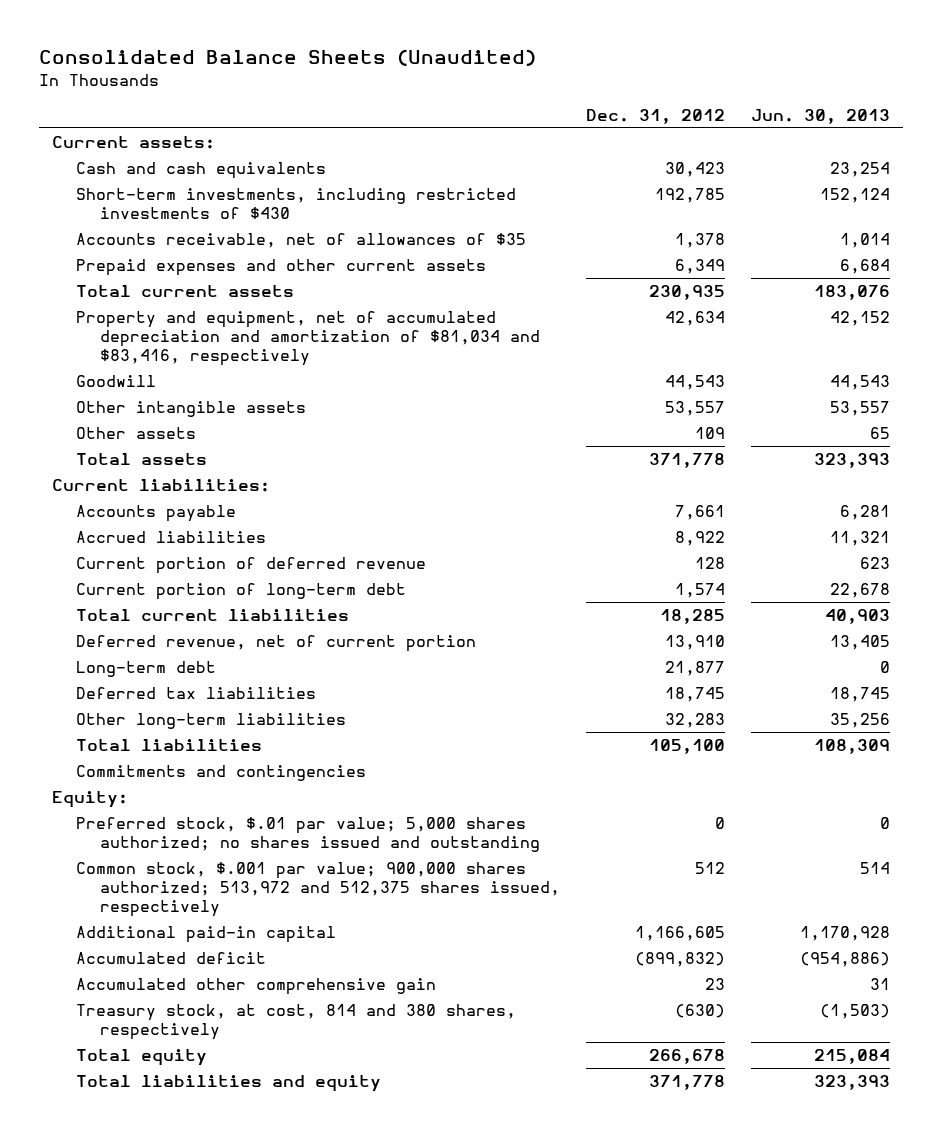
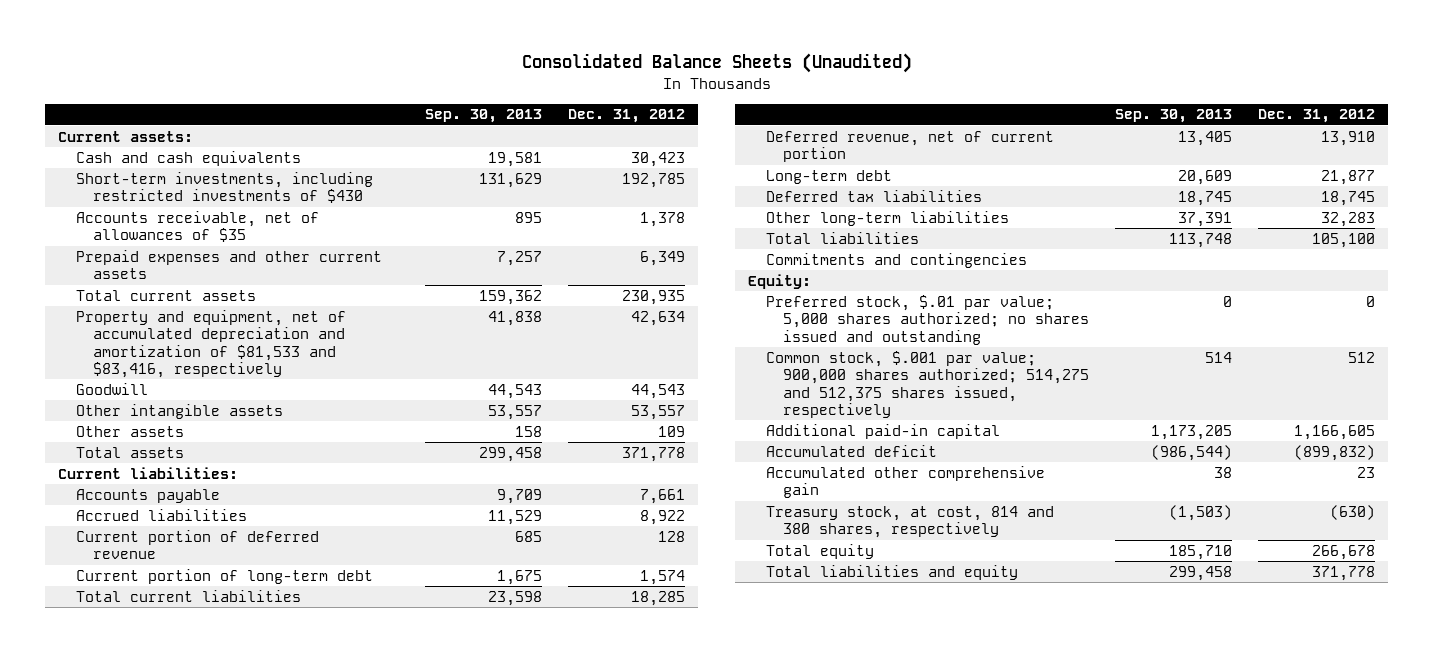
[750,108,890,124] Jun. 30, 2013 -> none
none -> [424,109,542,124] Sep. 30, 2013
[76,311,541,366] Property and equipment, net of accumulated depreciation and amortization of $81,034 and $83,416, respectively -> [75,309,346,379] Property and equipment, net of accumulated depreciation and amortization of $81,533 and $83,416, respectively
[76,862,561,917] Common stock, $.001 par value; 900,000 shares authorized; 513,972 and 512,375 shares issued, respectively -> [765,350,1090,419] Common stock, $.001 par value; 900,000 shares authorized; 514,275 and 512,375 shares issued, respectively

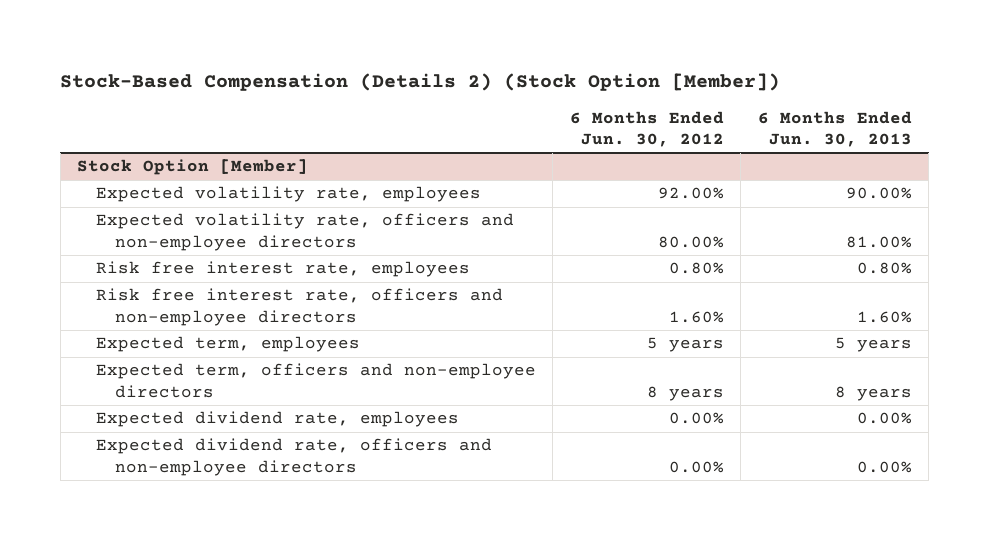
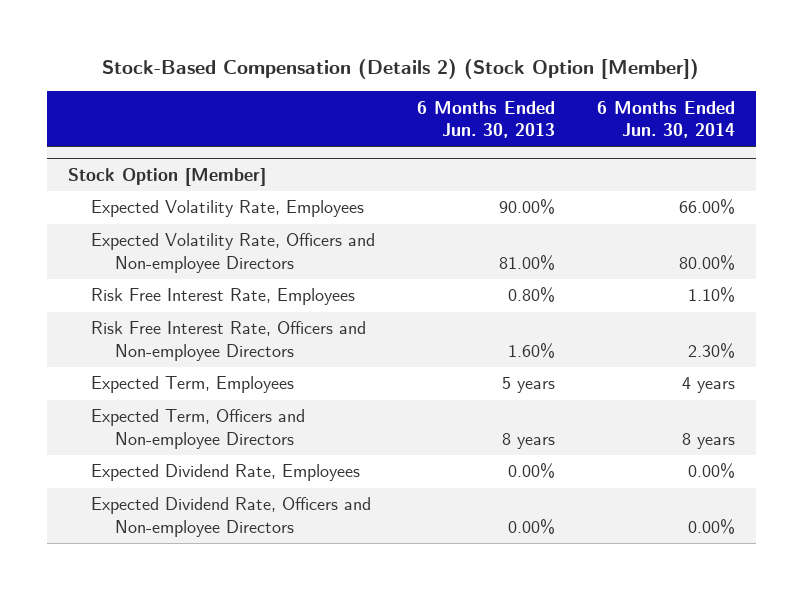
[569,110,724,148] 6 Months Ended Jun. 30, 2012 -> none
none -> [597,100,736,138] 6 Months Ended Jun. 30, 2014
[96,186,482,203] Expected volatility rate, employees -> [91,200,365,218] Expected Volatility Rate, Employees
[96,213,515,251] Expected volatility rate, officers and non-employee directors -> [91,233,376,273] Expected Volatility Rate, Officers and Non-employee Directors
[96,261,471,278] Risk free interest rate, employees -> [91,288,356,306] Risk Free Interest Rate, Employees
[96,288,504,326] Risk free interest rate, officers and non-employee directors -> [91,321,367,361] Risk Free Interest Rate, Officers and Non-employee Directors
[96,336,361,353] Expected term, employees -> [91,376,295,394] Expected Term, Employees
[96,363,537,398] Expected term, officers and non-employee directors -> [91,409,306,449] Expected Term, Officers and Non-employee Directors
[96,411,460,428] Expected dividend rate, employees -> [91,464,361,482] Expected Dividend Rate, Employees
[96,438,493,476] Expected dividend rate, officers and non-employee directors -> [91,497,372,537] Expected Dividend Rate, Officers and Non-employee Directors

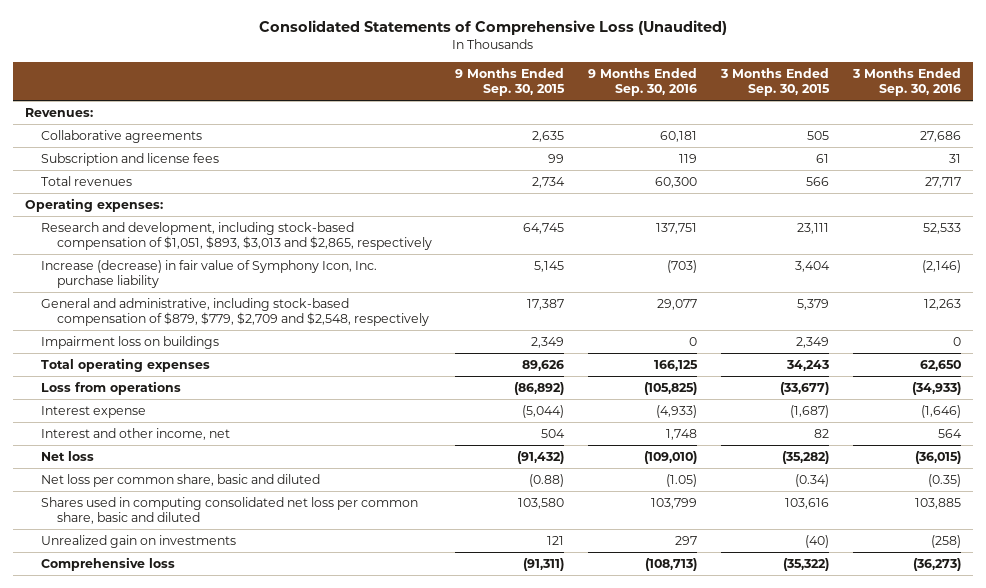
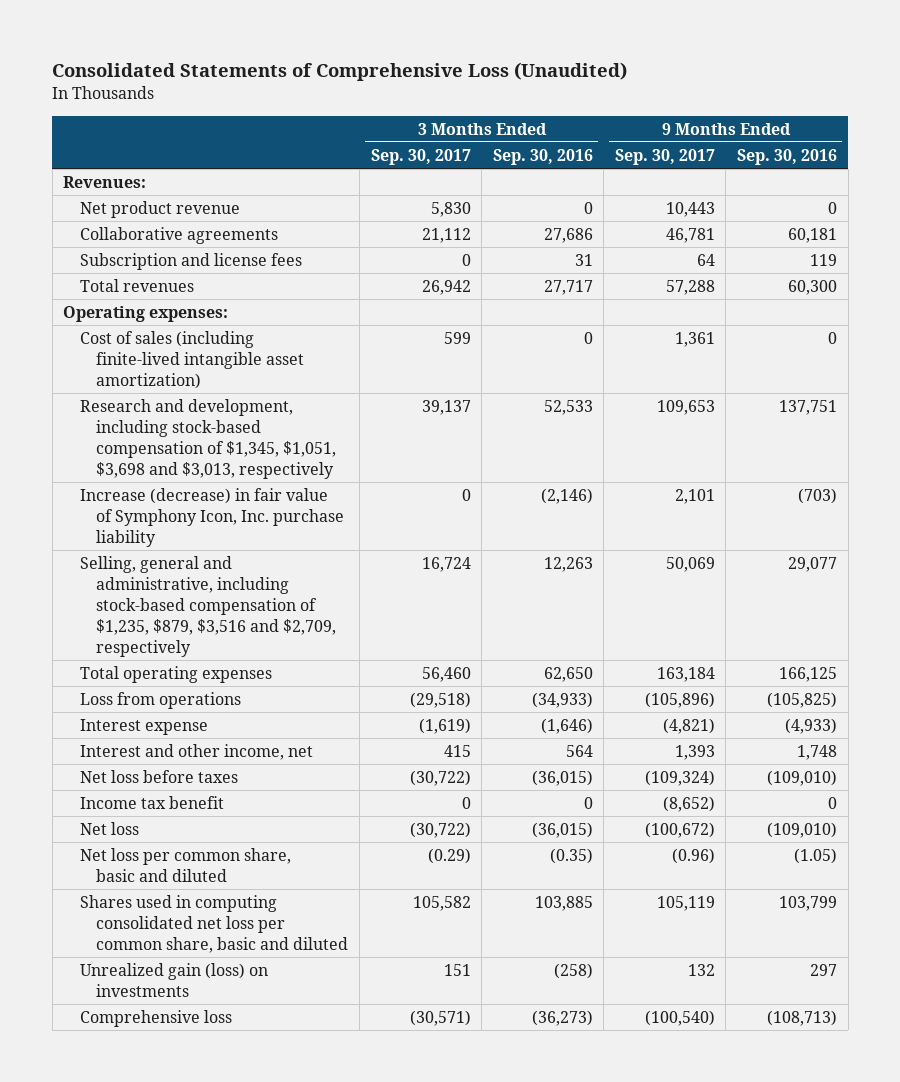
[455,67,566,97] 9 Months Ended Sep. 30, 2015 -> none
[720,67,831,97] 3 Months Ended Sep. 30, 2015 -> none
none -> [370,148,471,165] Sep. 30, 2017
none -> [614,148,715,165] Sep. 30, 2017
none -> [79,201,240,219] Net product revenue
none -> [79,331,305,389] Cost of sales (including finite-lived intangible asset amortization)
[40,221,432,251] Research and development, including stock-based compensation of $1,051, $893, $3,013 and $2,865, respectively -> [79,399,337,479] Research and development, including stock-based compensation of $1,345, $1,051, $3,698 and $3,013, respectively
[40,335,219,349] Impairment loss on buildings -> none
[40,297,429,327] General and administrative, including stock-based compensation of $879, $779, $2,709 and $2,548, respectively -> [79,556,337,657] Selling, general and administrative, including stock-based compensation of $1,235, $879, $3,516 and $2,709, respectively
none -> [79,770,238,784] Net loss before taxes
none -> [79,796,224,810] Income tax benefit
[40,534,236,548] Unrealized gain on investments -> [79,963,268,997] Unrealized gain (loss) on investments

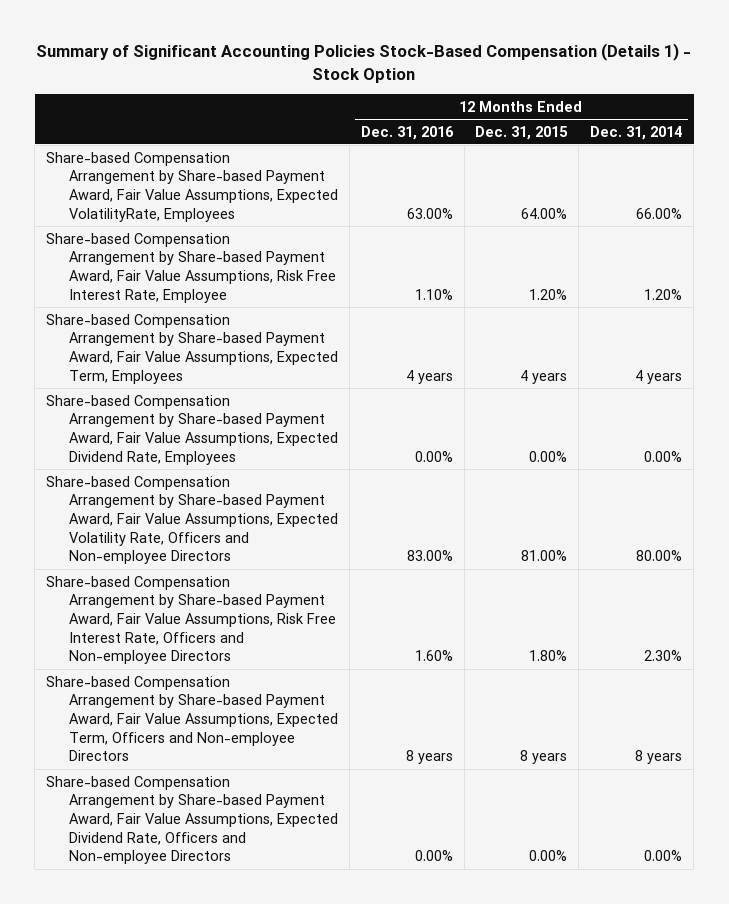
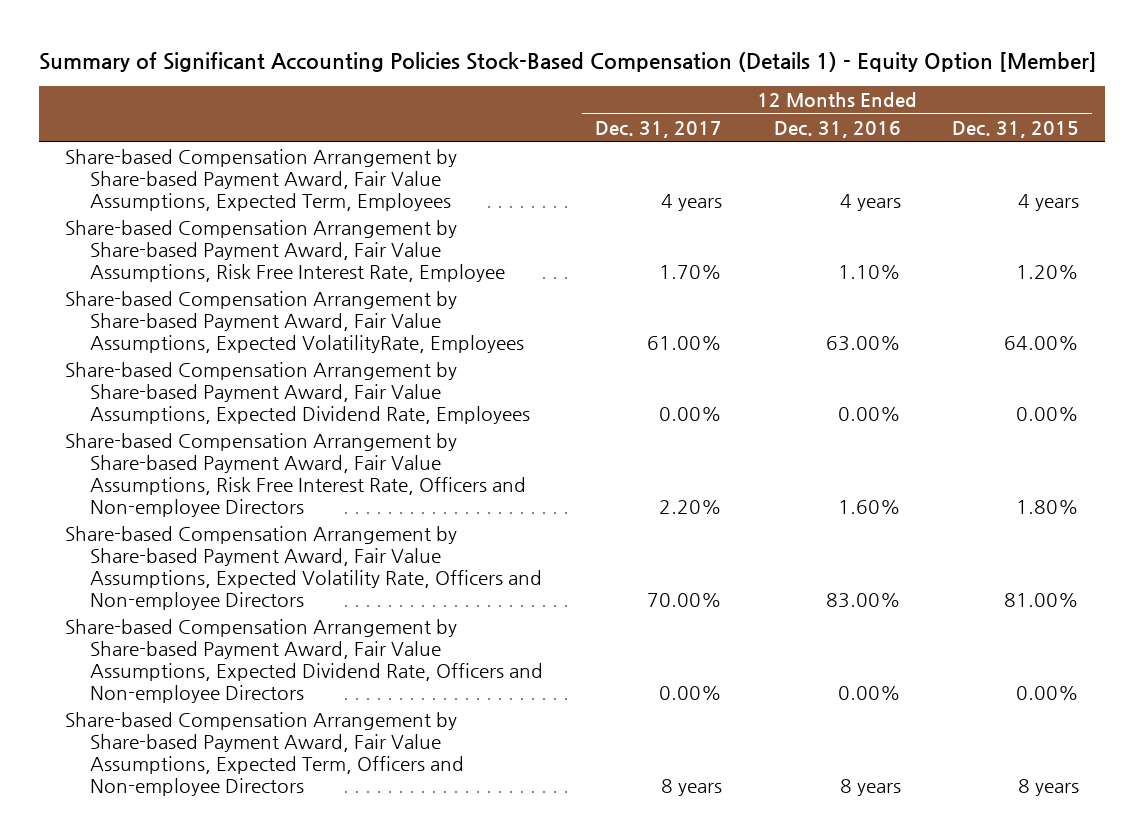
[36,43,692,83] Summary of Significant Accounting Policies Stock-Based Compensation (Details 1) - Stock Option -> [38,51,1097,72] Summary of Significant Accounting Policies Stock-Based Compensation (Details 1) - Equity Option [Member]
[590,125,683,140] Dec. 31, 2014 -> none
none -> [594,121,722,139] Dec. 31, 2017
[46,232,336,303] Share-based Compensation Arrangement by Share-based Payment Award, Fair Value Assumptions, Risk Free Interest Rate, Employee -> [64,220,505,282] Share-based Compensation Arrangement by Share-based Payment Award, Fair Value Assumptions, Risk Free Interest Rate, Employee
[46,151,338,222] Share-based Compensation Arrangement by Share-based Payment Award, Fair Value Assumptions, Expected VolatilityRate, Employees -> [64,291,524,353] Share-based Compensation Arrangement by Share-based Payment Award, Fair Value Assumptions, Expected VolatilityRate, Employees
[46,475,338,565] Share-based Compensation Arrangement by Share-based Payment Award, Fair Value Assumptions, Expected Volatility Rate, Officers and Non-employee Directors -> [64,526,542,610] Share-based Compensation Arrangement by Share-based Payment Award, Fair Value Assumptions, Expected Volatility Rate, Officers and Non-employee Directors
[46,675,338,762] Share-based Compensation Arrangement by Share-based Payment Award, Fair Value Assumptions, Expected Term, Officers and Non-employee Directors -> [64,712,464,796] Share-based Compensation Arrangement by Share-based Payment Award, Fair Value Assumptions, Expected Term, Officers and Non-employee Directors

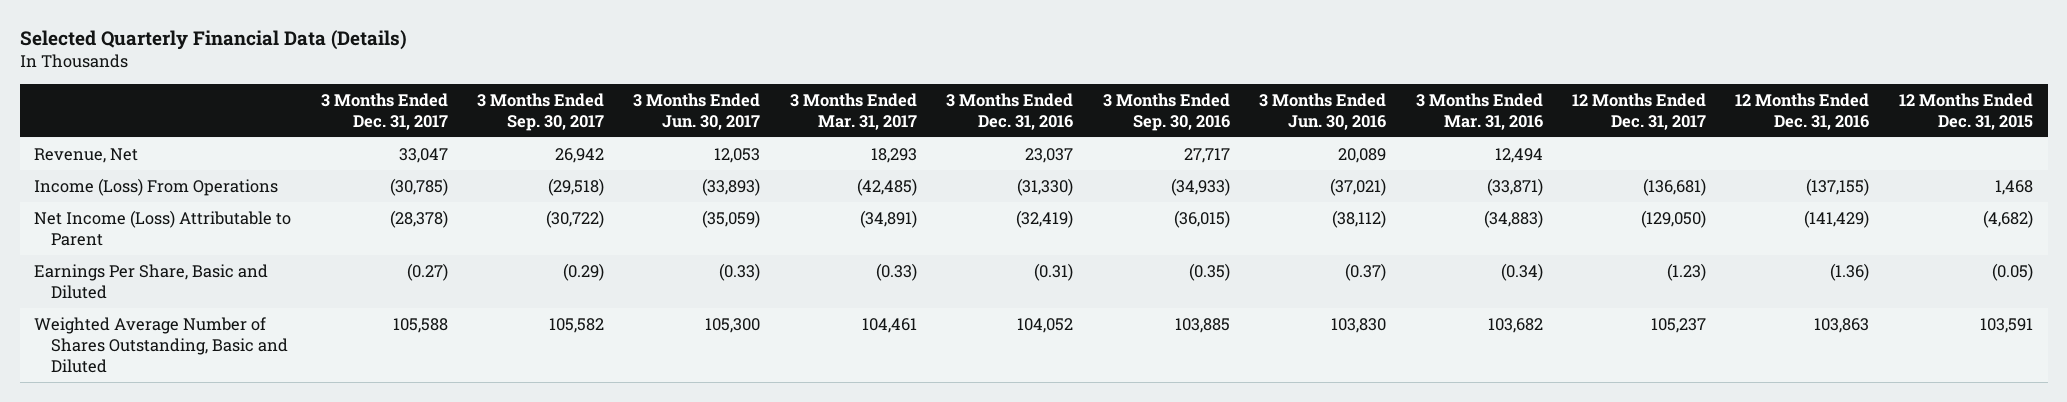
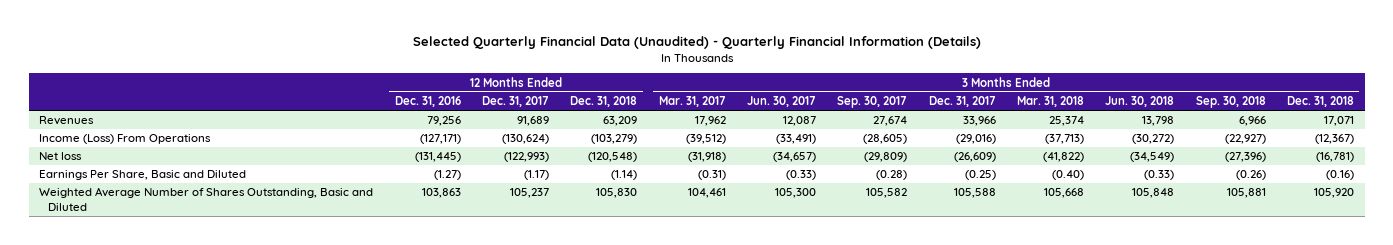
[19,30,407,51] Selected Quarterly Financial Data (Details) -> [412,36,981,50] Selected Quarterly Financial Data (Unaudited) - Quarterly Financial Information (Details)
[946,92,1074,130] 3 Months Ended Dec. 31, 2016 -> none
[1102,92,1230,131] 3 Months Ended Sep. 30, 2016 -> none
[1259,92,1387,130] 3 Months Ended Jun. 30, 2016 -> none
[1415,92,1543,130] 3 Months Ended Mar. 31, 2016 -> none
[1898,92,2033,130] 12 Months Ended Dec. 31, 2015 -> none
none -> [570,96,638,108] Dec. 31, 2018
none -> [1017,96,1085,108] Mar. 31, 2018
none -> [1105,96,1175,108] Jun. 30, 2018
none -> [1195,96,1266,109] Sep. 30, 2018
none -> [1287,96,1355,108] Dec. 31, 2018
[34,147,139,163] Revenue, Net -> none
none -> [39,116,95,126] Revenues
[389,177,448,196] (30,785) -> [955,134,996,145] (29,016)
[548,177,605,196] (29,518) -> [863,134,908,145] (28,605)
[702,177,761,196] (33,893) -> [775,134,816,145] (33,491)
[856,177,917,196] (42,485) -> [685,134,726,145] (39,512)
[1643,177,1707,196] (136,681) -> [501,134,549,145] (130,624)
[1806,177,1870,196] (137,155) -> [419,134,461,145] (127,171)
[34,209,292,247] Net Income (Loss) Attributable to Parent -> [39,152,83,161] Net loss
[389,209,448,228] (28,378) -> [953,152,996,163] (26,609)
[546,209,605,228] (30,722) -> [864,152,908,163] (29,809)
[702,209,761,228] (35,059) -> [772,152,816,163] (34,657)
[859,209,917,228] (34,891) -> [687,152,726,163] (31,918)
[1641,209,1707,228] (129,050) -> [503,152,549,163] (122,993)
[1804,209,1870,228] (141,429) -> [414,152,461,163] (131,445)
[406,262,448,281] (0.27) -> [964,170,996,181] (0.25)
[563,262,605,281] (0.29) -> [876,170,908,181] (0.28)
[875,262,917,281] (0.33) -> [697,170,726,181] (0.31)
[1667,262,1707,281] (1.23) -> [523,170,549,181] (1.17)
[1830,262,1870,281] (1.36) -> [433,170,461,181] (1.27)

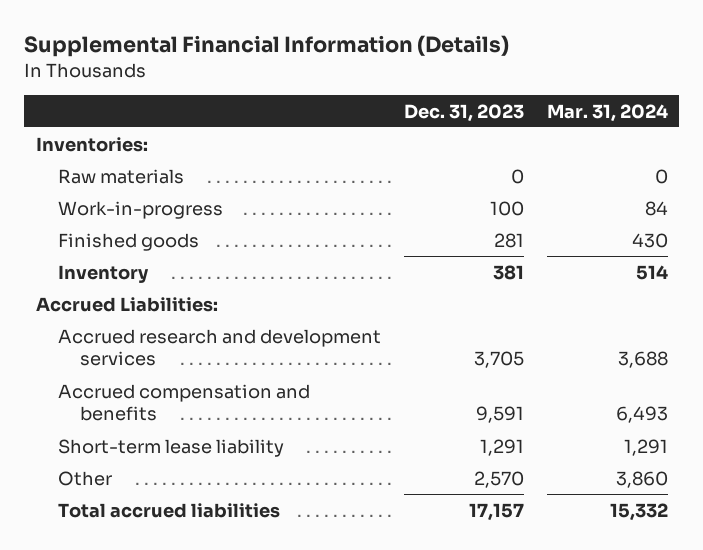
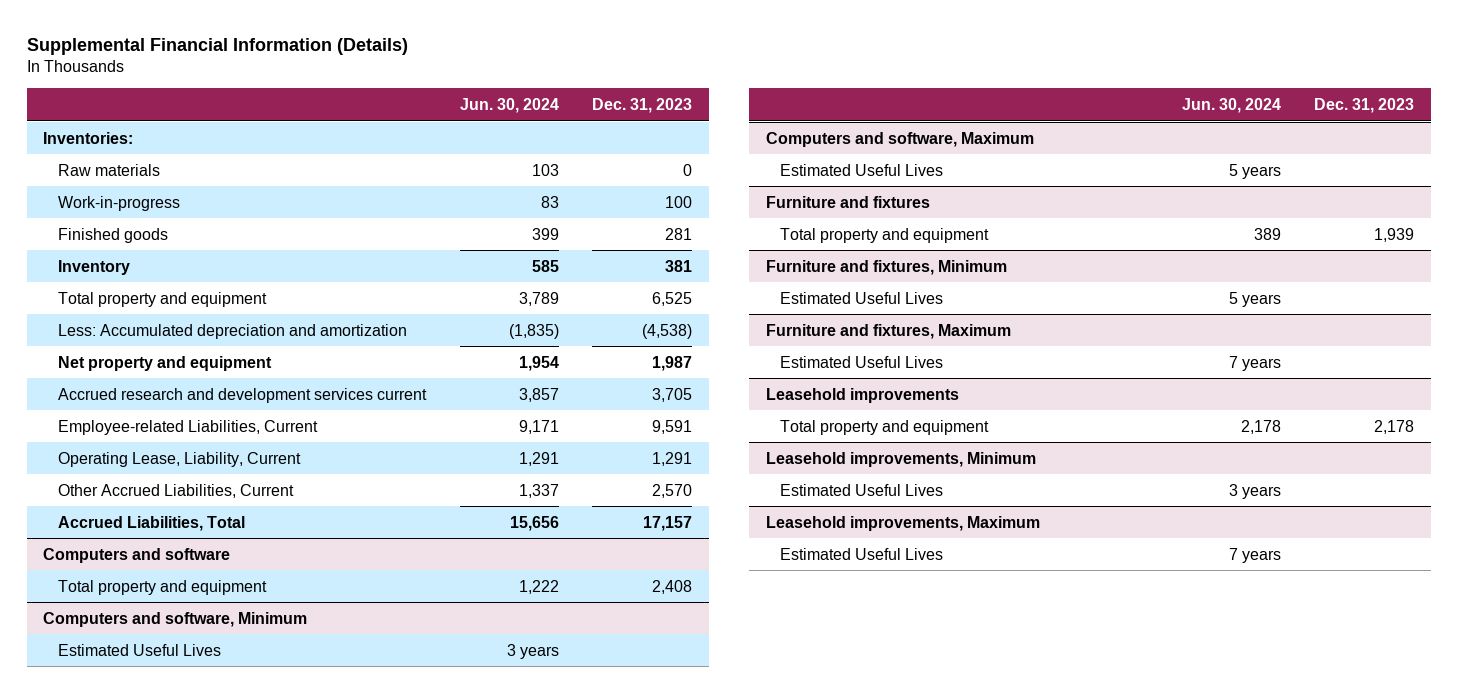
[546,103,668,122] Mar. 31, 2024 -> none
none -> [459,97,559,113] Jun. 30, 2024
[35,296,218,312] Accrued Liabilities: -> none
none -> [57,291,267,307] Total property and equipment
none -> [57,323,407,339] Less: Accumulated depreciation and amortization
none -> [57,355,272,371] Net property and equipment
[57,328,381,367] Accrued research and development services -> [57,387,427,403] Accrued research and development services current
[57,383,310,422] Accrued compensation and benefits -> [57,419,318,435] Employee-related Liabilities, Current
[57,438,284,457] Short-term lease liability -> [57,451,301,467] Operating Lease, Liability, Current
[57,470,112,486] Other -> [57,483,294,498] Other Accrued Liabilities, Current
[57,502,280,518] Total accrued liabilities -> [57,515,245,531] Accrued Liabilities, Total
none -> [43,547,231,563] Computers and software
none -> [57,579,267,595] Total property and equipment
none -> [43,611,308,627] Computers and software, Minimum
none -> [57,643,221,656] Estimated Useful Lives
none -> [765,131,1034,147] Computers and software, Maximum
none -> [779,163,943,176] Estimated Useful Lives
none -> [765,195,930,208] Furniture and fixtures
none -> [779,227,989,243] Total property and equipment
none -> [765,259,1007,275] Furniture and fixtures, Minimum
none -> [779,291,943,304] Estimated Useful Lives
none -> [765,323,1011,339] Furniture and fixtures, Maximum
none -> [779,355,943,368] Estimated Useful Lives
none -> [765,387,959,403] Leasehold improvements
none -> [779,419,989,435] Total property and equipment
none -> [765,451,1036,467] Leasehold improvements, Minimum
none -> [779,483,943,496] Estimated Useful Lives
none -> [765,515,1040,531] Leasehold improvements, Maximum
none -> [779,547,943,560] Estimated Useful Lives

